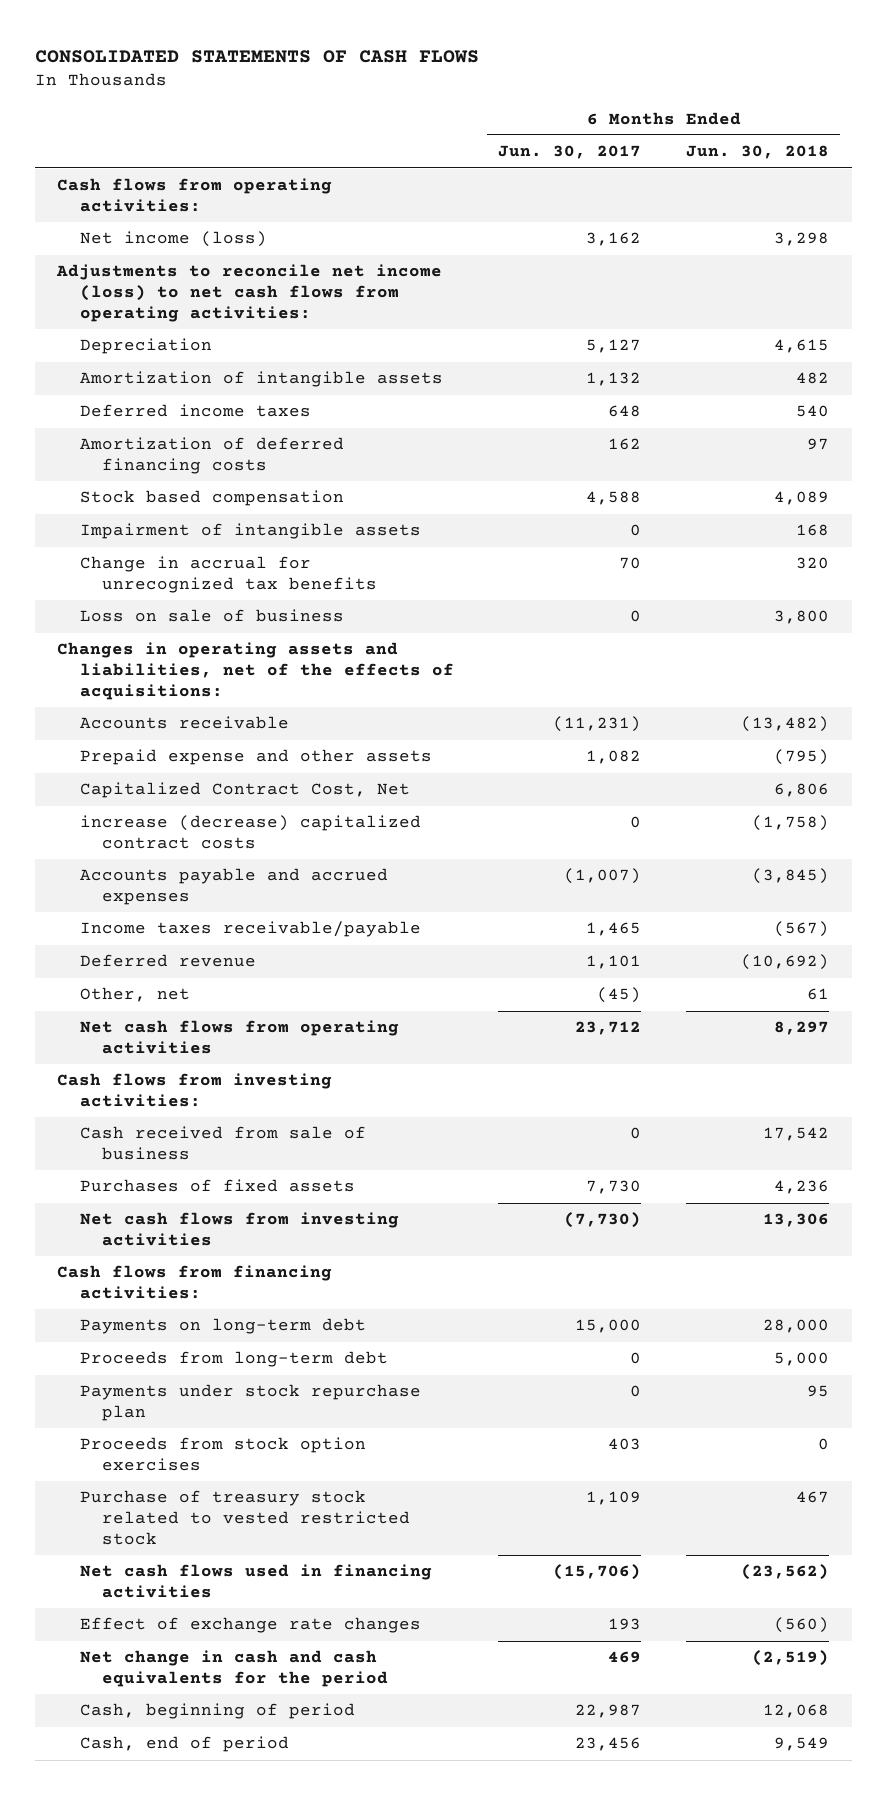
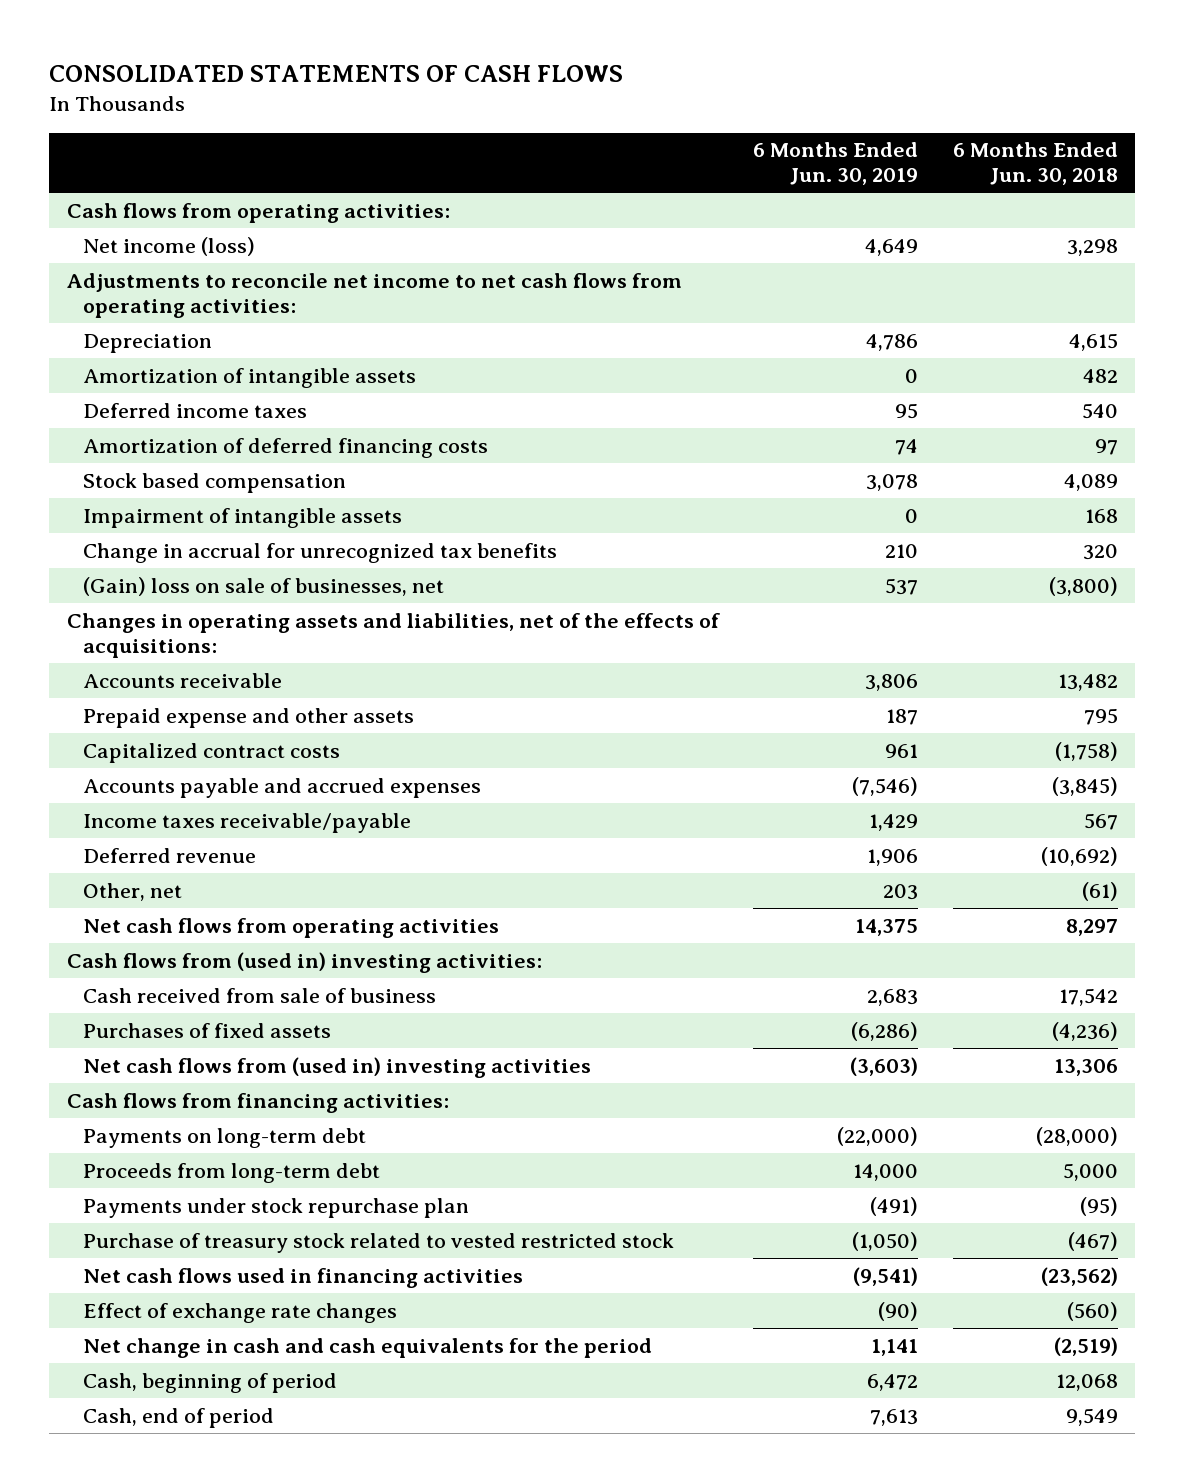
[498,145,642,160] Jun. 30, 2017 -> none
none -> [753,142,919,186] 6 Months Ended Jun. 30, 2019
[56,264,443,322] Adjustments to reconcile net income (loss) to net cash flows from operating activities: -> [66,272,682,318] Adjustments to reconcile net income to net cash flows from operating activities:
[79,609,344,623] Loss on sale of business -> [82,576,444,596] (Gain) loss on sale of businesses, net
[774,610,830,625] 3,800 -> [1048,576,1118,596] (3,800)
[79,782,410,799] Capitalized Contract Cost, Net -> none
[741,716,830,733] (13,482) -> [1057,673,1118,691] 13,482
[774,749,830,766] (795) -> [1083,707,1118,725] 795
[79,815,421,850] increase (decrease) capitalized contract costs -> [82,742,340,763] Capitalized contract costs
[774,921,830,938] (567) -> [1083,812,1118,830] 567
[807,988,830,1001] 61 -> [1081,881,1118,901] (61)
[57,1073,333,1108] Cash flows from investing activities: -> [66,951,542,973] Cash flows from (used in) investing activities:
[774,1180,830,1195] 4,236 -> [1051,1021,1118,1041] (4,236)
[79,1212,399,1247] Net cash flows from investing activities -> [82,1056,591,1078] Net cash flows from (used in) investing activities
[763,1319,830,1334] 28,000 -> [1035,1126,1118,1146] (28,000)
[79,1437,366,1472] Proceeds from stock option exercises -> none
[807,1385,830,1398] 95 -> [1079,1196,1118,1216] (95)
[796,1491,830,1504] 467 -> [1067,1231,1118,1251] (467)

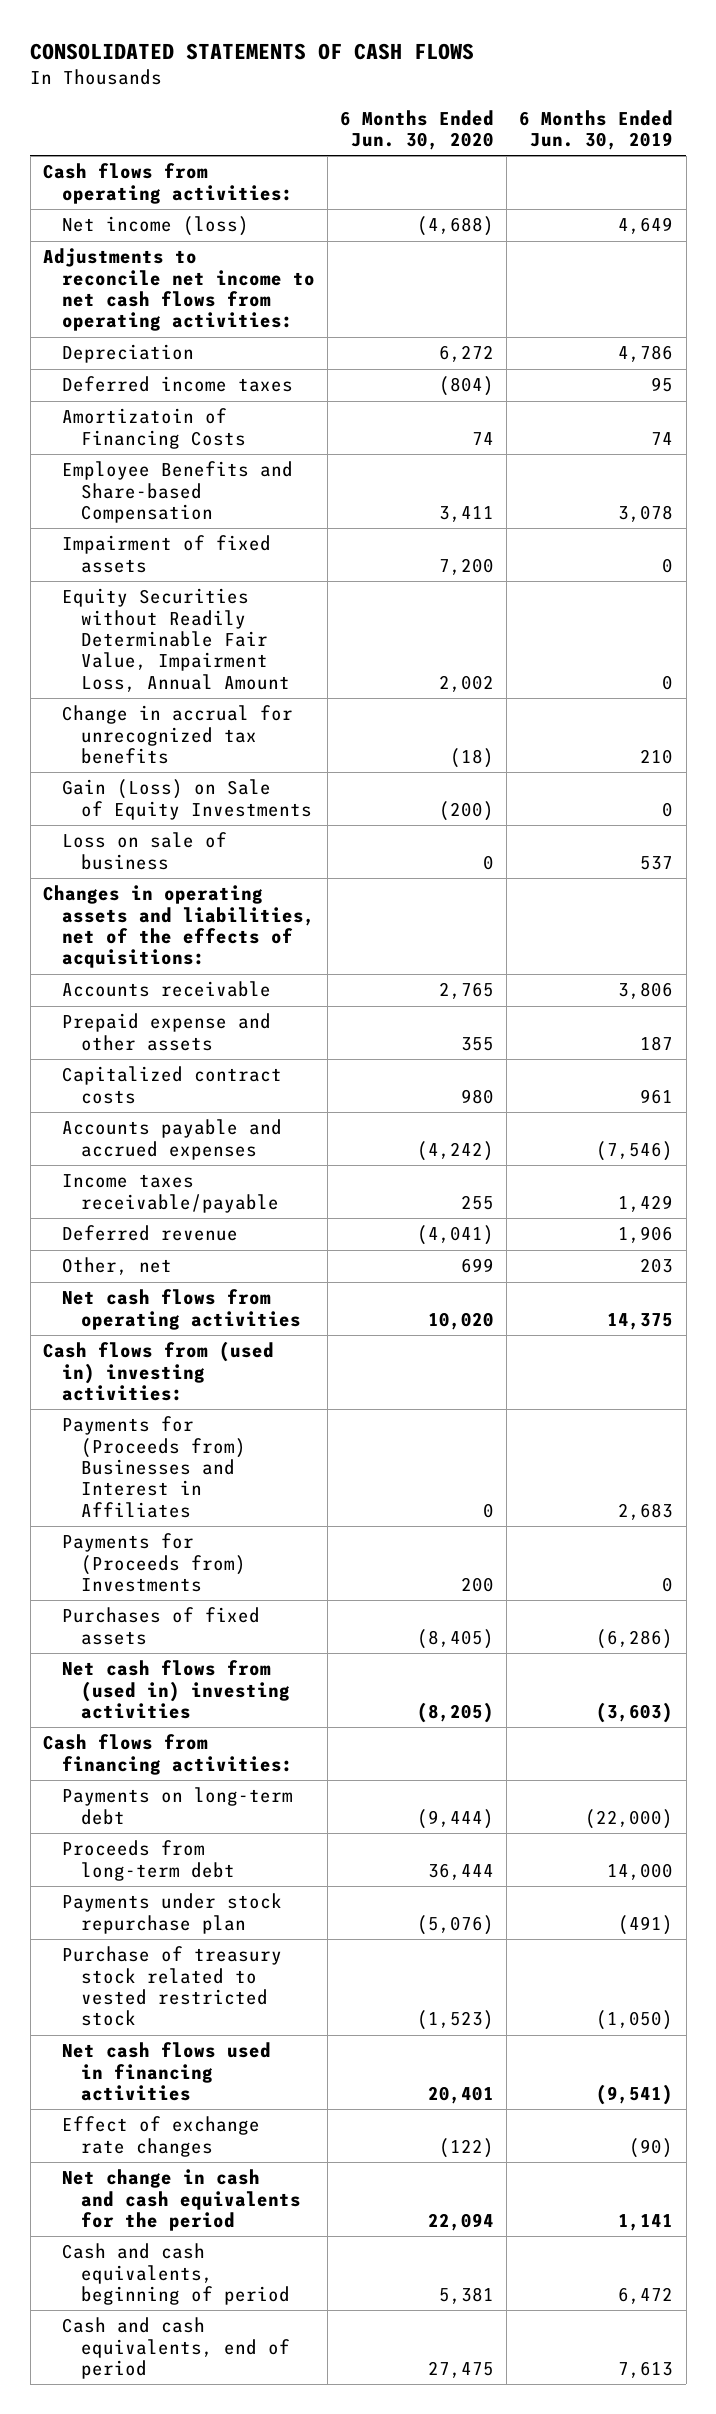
[952,142,1118,186] 6 Months Ended Jun. 30, 2018 -> none
none -> [340,109,495,151] 6 Months Ended Jun. 30, 2020
[82,367,416,388] Amortization of intangible assets -> none
[82,437,488,458] Amortization of deferred financing costs -> [61,408,246,449] Amortizatoin of Financing Costs
[82,472,346,493] Stock based compensation -> [61,461,293,524] Employee Benefits and Share-based Compensation
[82,507,402,528] Impairment of intangible assets -> [61,535,271,573] Impairment of fixed assets
none -> [61,588,290,692] Equity Securities without Readily Determinable Fair Value, Impairment Loss, Annual Amount
none -> [61,779,312,820] Gain (Loss) on Sale of Equity Investments
[82,576,444,596] (Gain) loss on sale of businesses, net -> [61,832,227,870] Loss on sale of business
[82,987,436,1003] Cash received from sale of business -> [61,1416,246,1518] Payments for (Proceeds from) Businesses and Interest in Affiliates
none -> [61,1533,246,1593] Payments for (Proceeds from) Investments
[82,1372,337,1393] Cash, beginning of period -> [61,2243,290,2306] Cash and cash equivalents, beginning of period
[82,1407,274,1428] Cash, end of period -> [61,2317,290,2380] Cash and cash equivalents, end of period

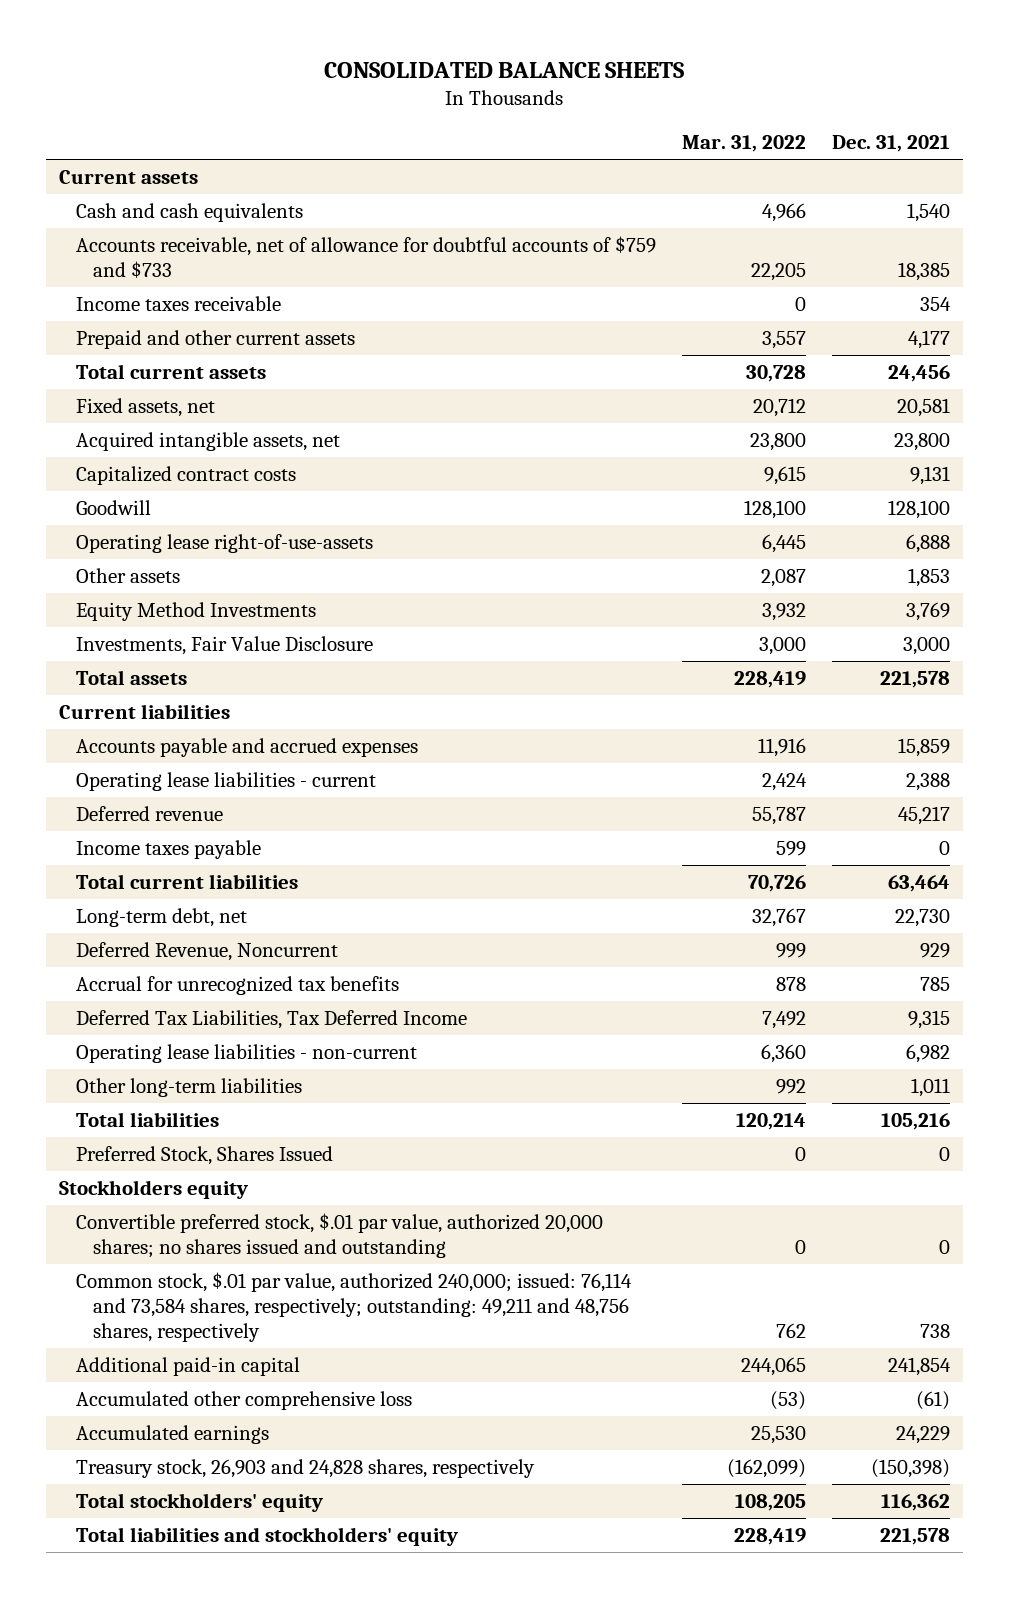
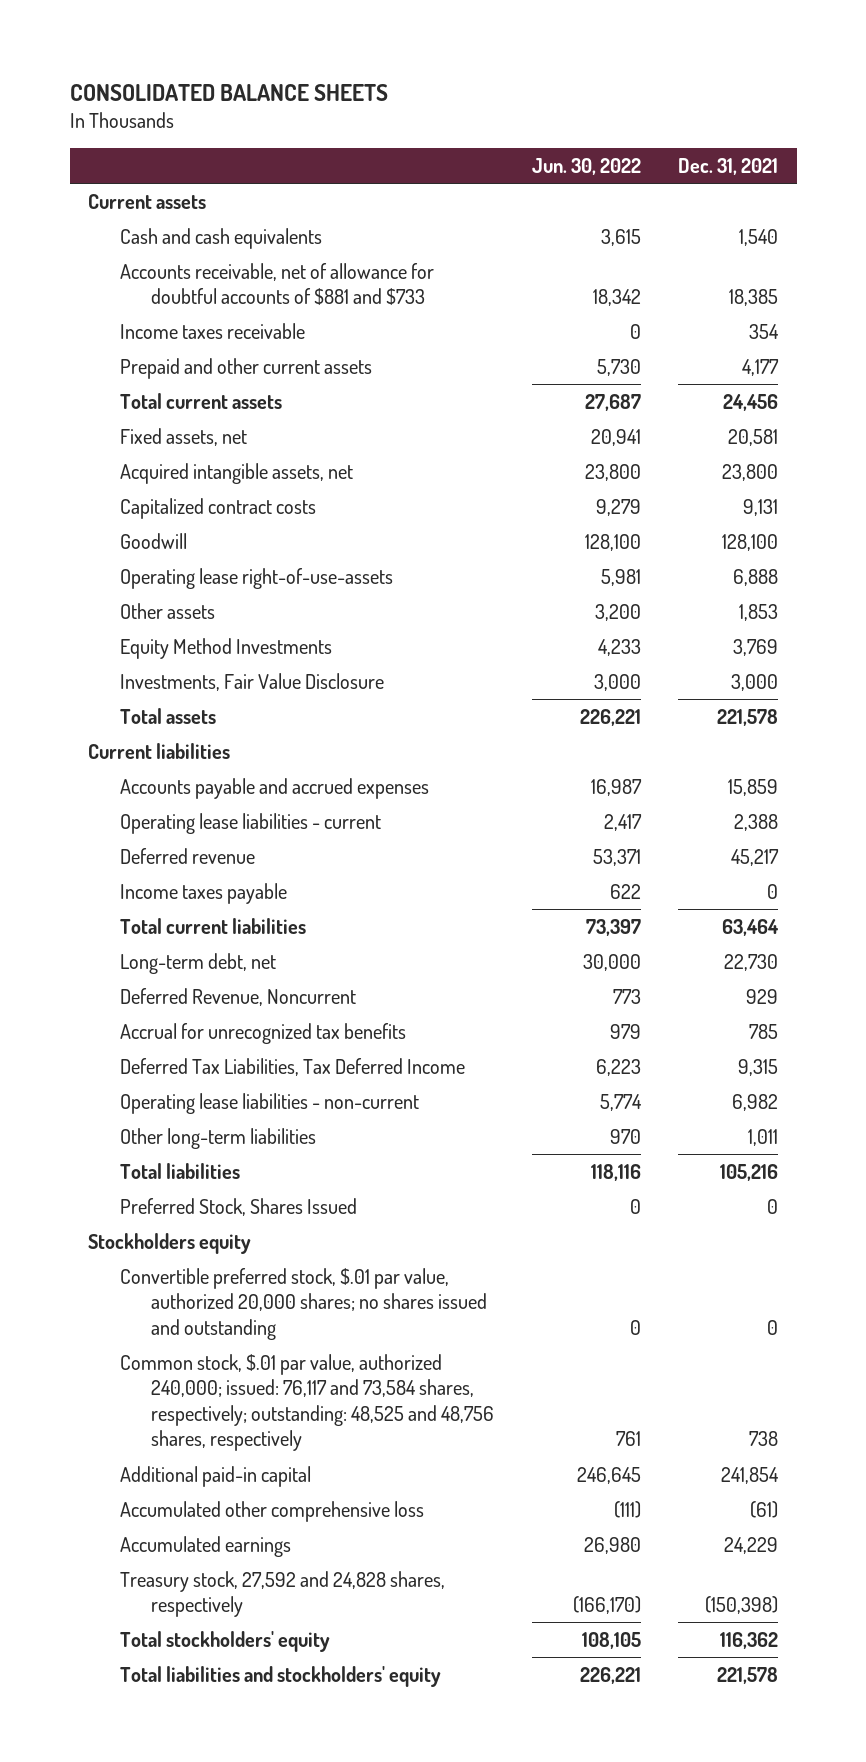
[681,135,806,153] Mar. 31, 2022 -> none
none -> [531,158,641,176] Jun. 30, 2022
[76,235,657,278] Accounts receivable, net of allowance for doubtful accounts of $759 and $733 -> [119,262,434,306] Accounts receivable, net of allowance for doubtful accounts of $881 and $733
[76,1271,633,1342] Common stock, $.01 par value, authorized 240,000; issued: 76,114 and 73,584 shares, respectively; outstanding: 49,211 and 48,756 shares, respectively -> [119,1353,495,1452] Common stock, $.01 par value, authorized 240,000; issued: 76,117 and 73,584 shares, respectively; outstanding: 48,525 and 48,756 shares, respectively
[76,1458,536,1478] Treasury stock, 26,903 and 24,828 shares, respectively -> [119,1570,445,1618] Treasury stock, 27,592 and 24,828 shares, respectively

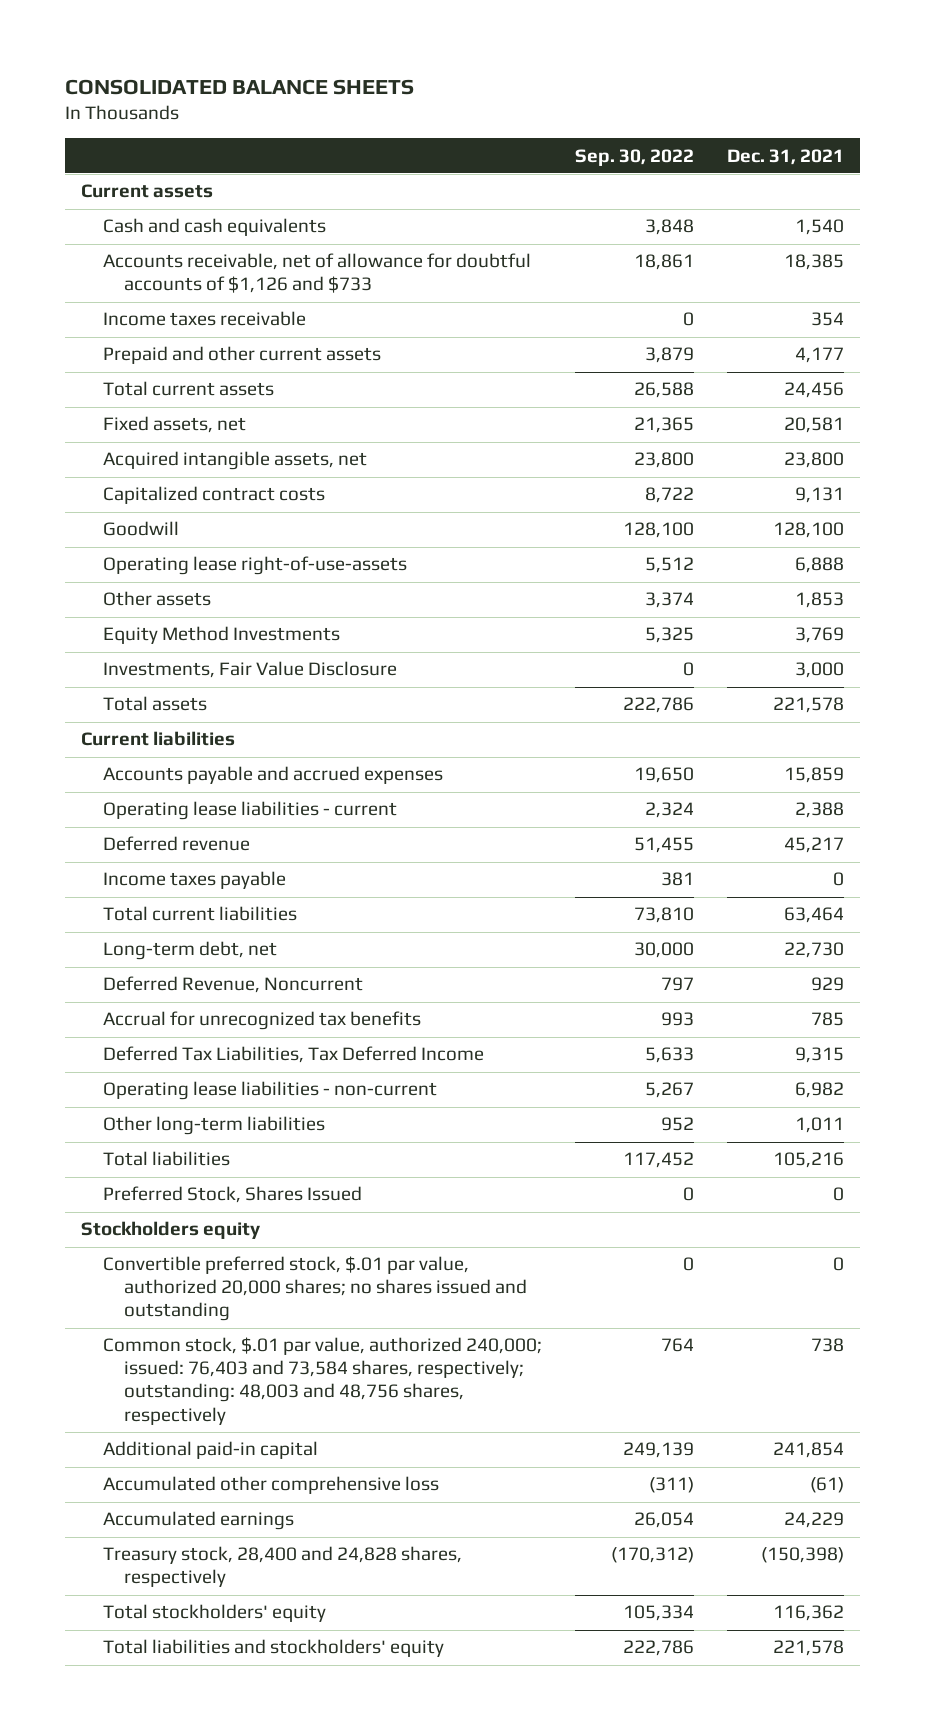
[531,158,641,176] Jun. 30, 2022 -> none
none -> [574,148,694,166] Sep. 30, 2022
[119,262,434,306] Accounts receivable, net of allowance for doubtful accounts of $881 and $733 -> [102,253,531,294] Accounts receivable, net of allowance for doubtful accounts of $1,126 and $733
[119,1353,495,1452] Common stock, $.01 par value, authorized 240,000; issued: 76,117 and 73,584 shares, respectively; outstanding: 48,525 and 48,756 shares, respectively -> [102,1337,542,1425] Common stock, $.01 par value, authorized 240,000; issued: 76,403 and 73,584 shares, respectively; outstanding: 48,003 and 48,756 shares, respectively
[119,1570,445,1618] Treasury stock, 27,592 and 24,828 shares, respectively -> [102,1546,462,1588] Treasury stock, 28,400 and 24,828 shares, respectively

